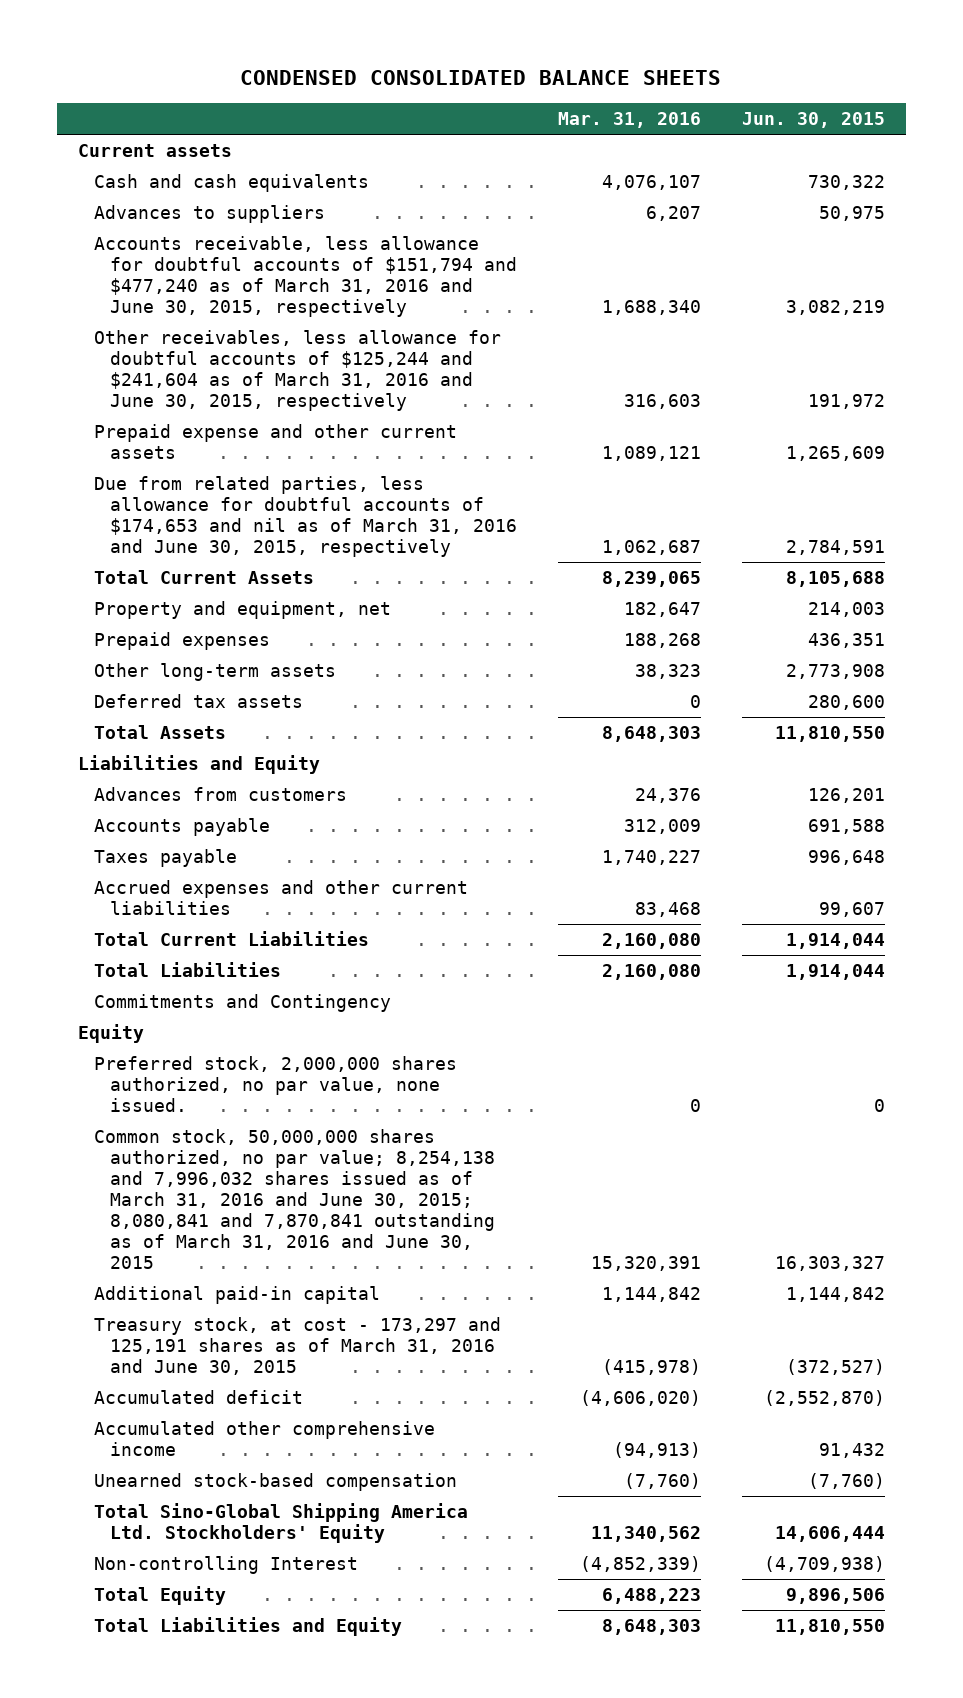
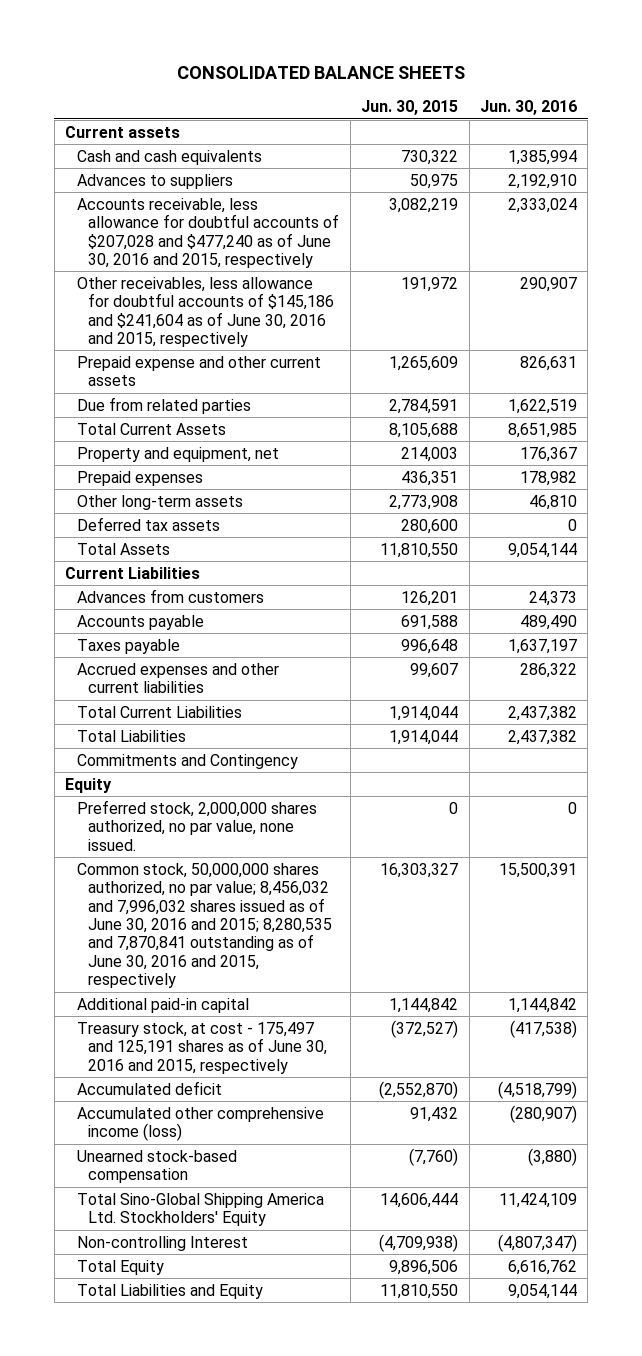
[240,69,722,85] CONDENSED CONSOLIDATED BALANCE SHEETS -> [177,65,466,79] CONSOLIDATED BALANCE SHEETS
[557,111,701,128] Mar. 31, 2016 -> none
none -> [480,100,578,116] Jun. 30, 2016
[93,236,517,317] Accounts receivable, less allowance for doubtful accounts of $151,794 and $477,240 as of March 31, 2016 and June 30, 2015, respectively -> [76,197,340,268] Accounts receivable, less allowance for doubtful accounts of $207,028 and $477,240 as of June 30, 2016 and 2015, respectively
[93,330,501,411] Other receivables, less allowance for doubtful accounts of $125,244 and $241,604 as of March 31, 2016 and June 30, 2015, respectively -> [76,276,335,347] Other receivables, less allowance for doubtful accounts of $145,186 and $241,604 as of June 30, 2016 and 2015, respectively
[93,476,517,557] Due from related parties, less allowance for doubtful accounts of $174,653 and nil as of March 31, 2016 and June 30, 2015, respectively -> [76,396,251,414] Due from related parties
[77,755,320,775] Liabilities and Equity -> [65,566,201,579] Current Liabilities
[93,1129,495,1269] Common stock, 50,000,000 shares authorized, no par value; 8,254,138 and 7,996,032 shares issued as of March 31, 2016 and June 30, 2015; 8,080,841 and 7,870,841 outstanding as of March 31, 2016 and June 30, 2015 -> [76,862,333,989] Common stock, 50,000,000 shares authorized, no par value; 8,456,032 and 7,996,032 shares issued as of June 30, 2016 and 2015; 8,280,535 and 7,870,841 outstanding as of June 30, 2016 and 2015, respectively
[93,1317,501,1376] Treasury stock, at cost - 173,297 and 125,191 shares as of March 31, 2016 and June 30, 2015 -> [76,1021,328,1074] Treasury stock, at cost - 175,497 and 125,191 shares as of June 30, 2016 and 2015, respectively
[93,1421,435,1457] Accumulated other comprehensive income -> [76,1106,324,1142] Accumulated other comprehensive income (loss)

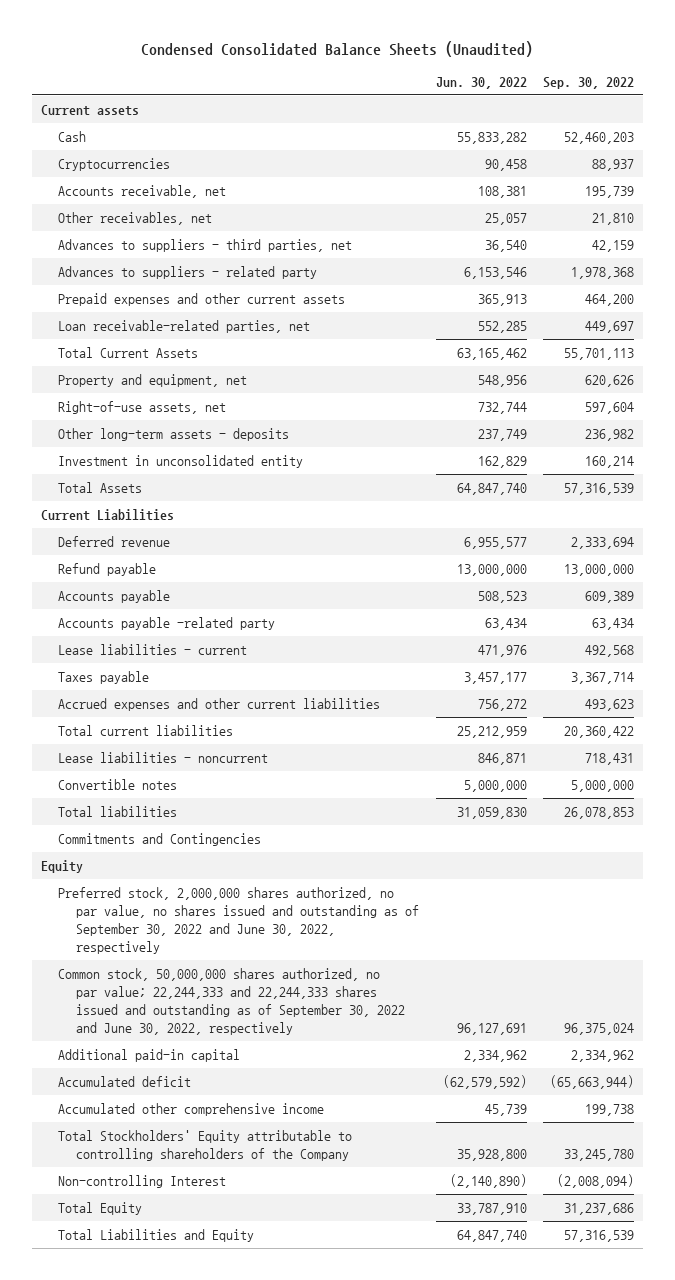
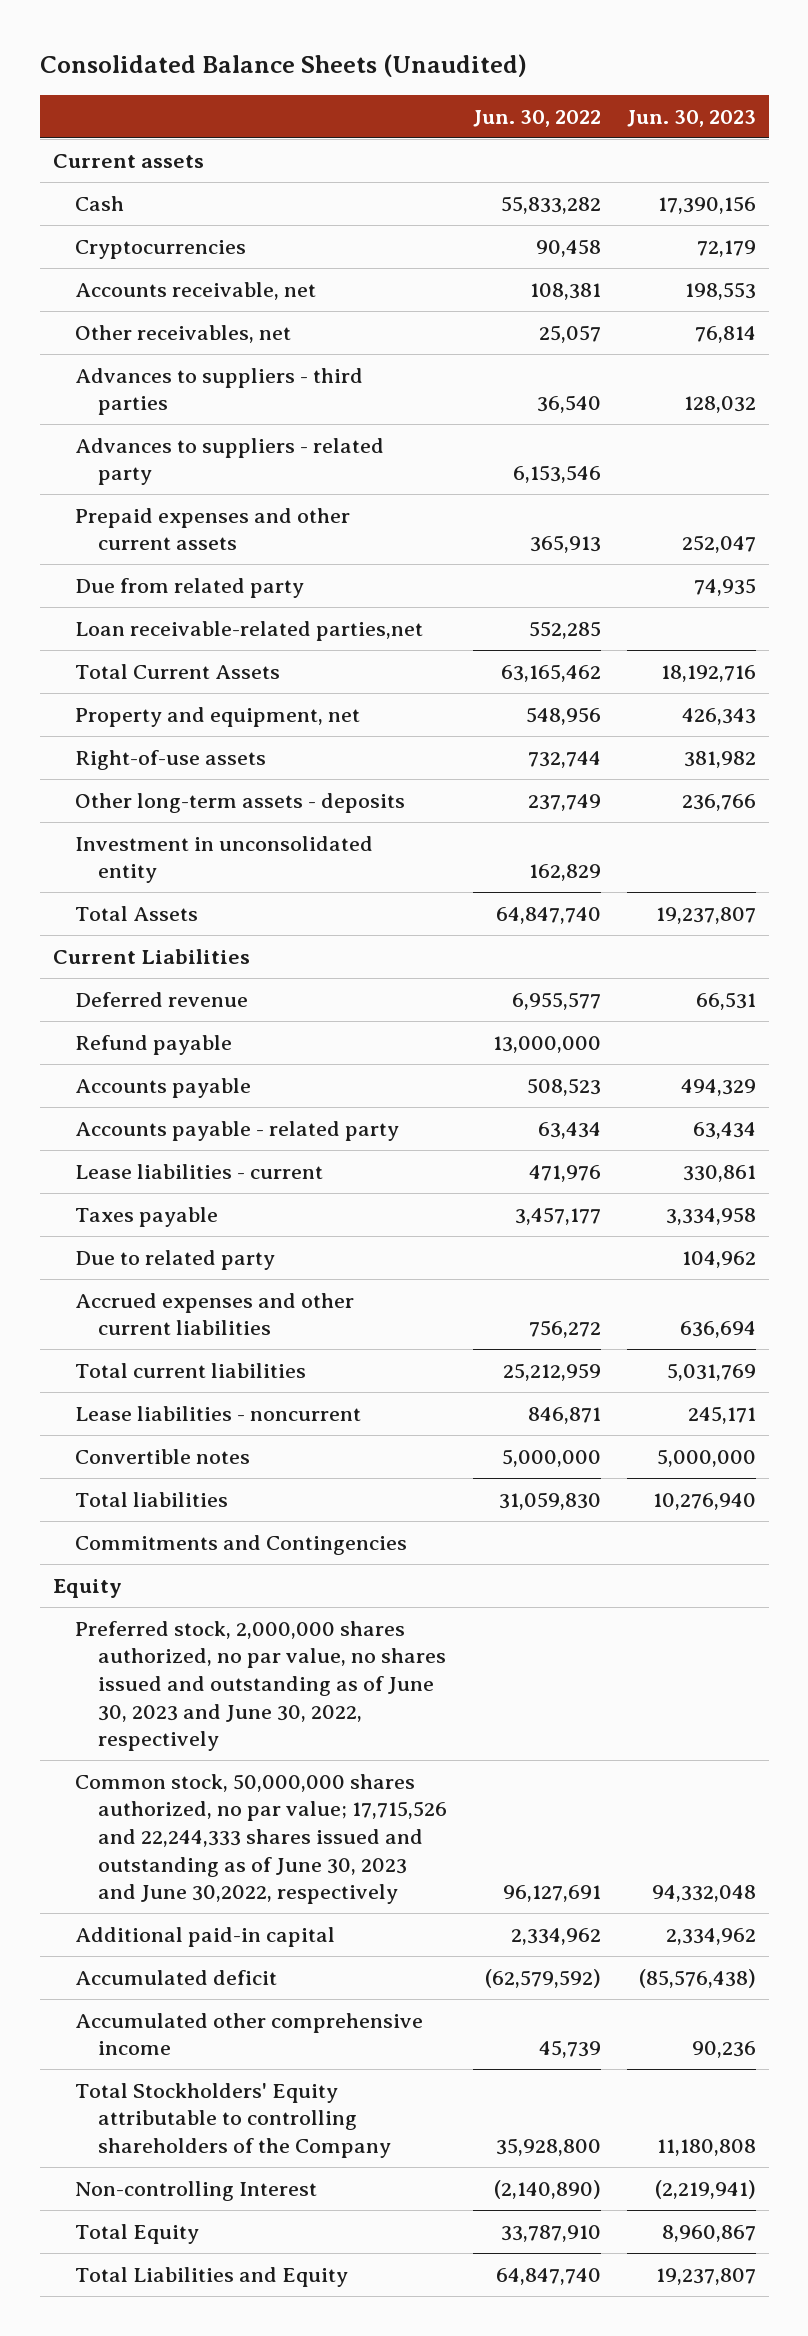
[141,41,534,58] Condensed Consolidated Balance Sheets (Unaudited) -> [39,54,527,78] Consolidated Balance Sheets (Unaudited)
[543,76,635,89] Sep. 30, 2022 -> none
none -> [626,109,756,127] Jun. 30, 2023
[58,238,353,252] Advances to suppliers - third parties, net -> [75,367,364,416] Advances to suppliers - third parties
none -> [75,577,305,598] Due from related party
[58,319,311,333] Loan receivable-related parties, net -> [75,620,424,641] Loan receivable-related parties,net
[58,400,227,414] Right-of-use assets, net -> [75,749,267,770] Right-of-use assets
[58,616,276,630] Accounts payable -related party -> [75,1120,400,1141] Accounts payable - related party
none -> [75,1249,276,1270] Due to related party
[58,886,419,954] Preferred stock, 2,000,000 shares authorized, no par value, no shares issued and outstanding as of September 30, 2022 and June 30, 2022, respectively -> [75,1620,446,1752] Preferred stock, 2,000,000 shares authorized, no par value, no shares issued and outstanding as of June 30, 2023 and June 30, 2022, respectively
[58,967,405,1035] Common stock, 50,000,000 shares authorized, no par value; 22,244,333 and 22,244,333 shares issued and outstanding as of September 30, 2022 and June 30, 2022, respectively -> [75,1773,447,1905] Common stock, 50,000,000 shares authorized, no par value; 17,715,526 and 22,244,333 shares issued and outstanding as of June 30, 2023 and June 30,2022, respectively

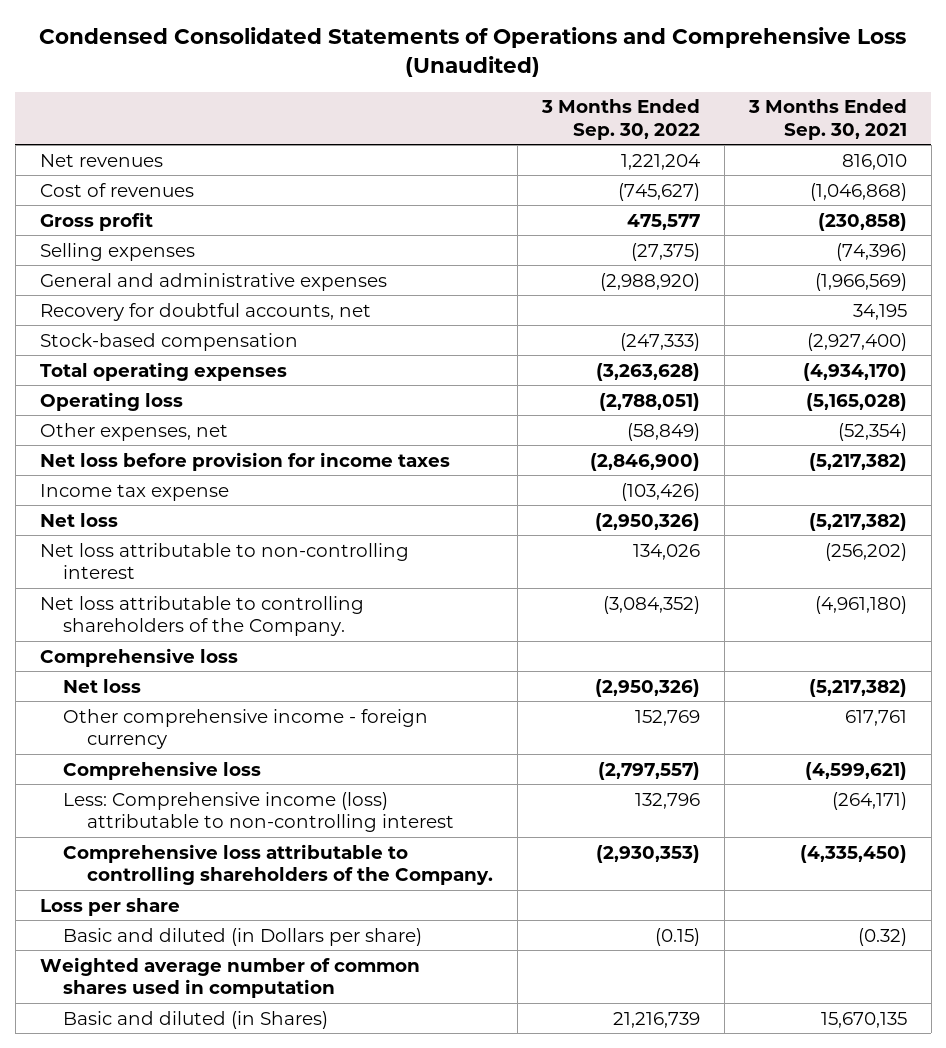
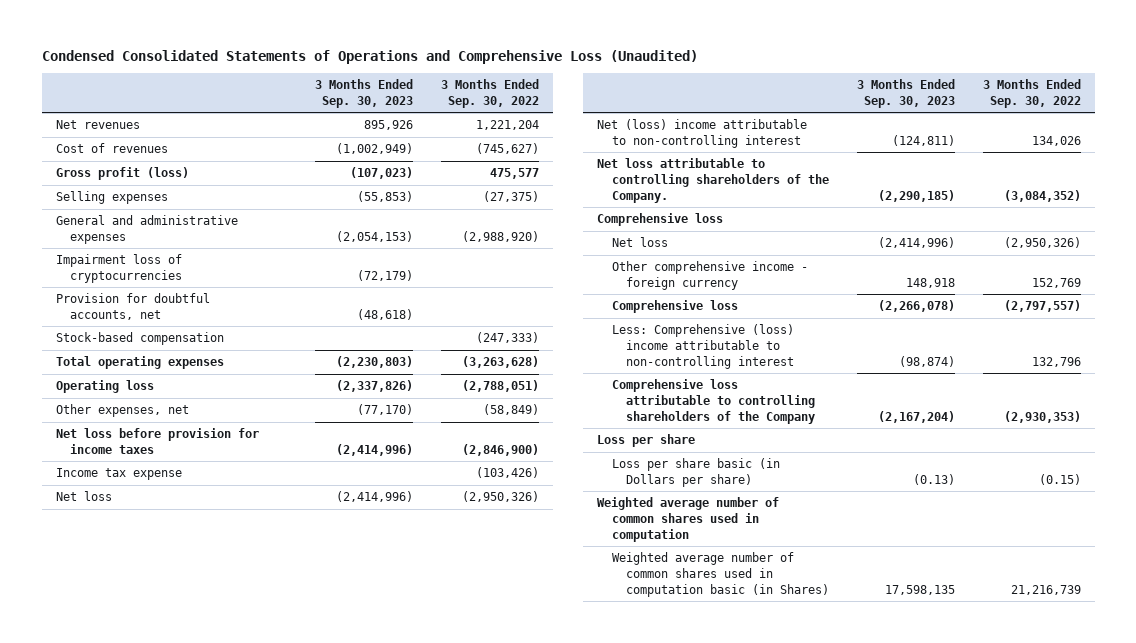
[747,99,907,140] 3 Months Ended Sep. 30, 2021 -> none
none -> [315,79,414,109] 3 Months Ended Sep. 30, 2023
[39,211,153,231] Gross profit -> [55,167,189,181] Gross profit (loss)
none -> [55,254,183,284] Impairment loss of cryptocurrencies
[39,302,371,321] Recovery for doubtful accounts, net -> [55,293,210,321] Provision for doubtful accounts, net
[39,542,409,580] Net loss attributable to non-controlling interest -> [597,119,808,149] Net (loss) income attributable to non-controlling interest
[63,791,454,833] Less: Comprehensive income (loss) attributable to non-controlling interest -> [611,324,795,369] Less: Comprehensive (loss) income attributable to non-controlling interest
[63,843,493,886] Comprehensive loss attributable to controlling shareholders of the Company. -> [611,379,816,424] Comprehensive loss attributable to controlling shareholders of the Company
[63,927,423,946] Basic and diluted (in Dollars per share) -> [611,458,780,488] Loss per share basic (in Dollars per share)
[63,1010,329,1029] Basic and diluted (in Shares) -> [611,552,830,597] Weighted average number of common shares used in computation basic (in Shares)

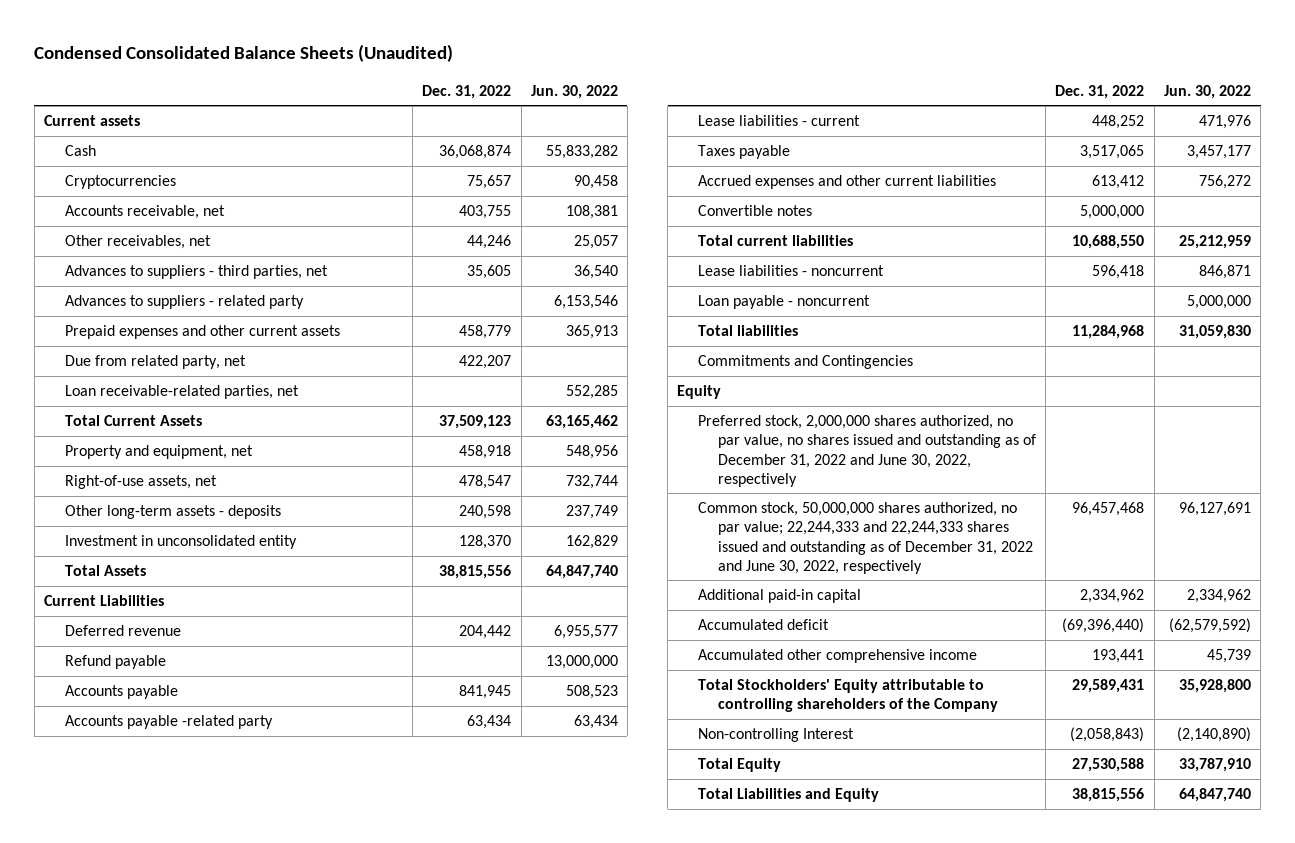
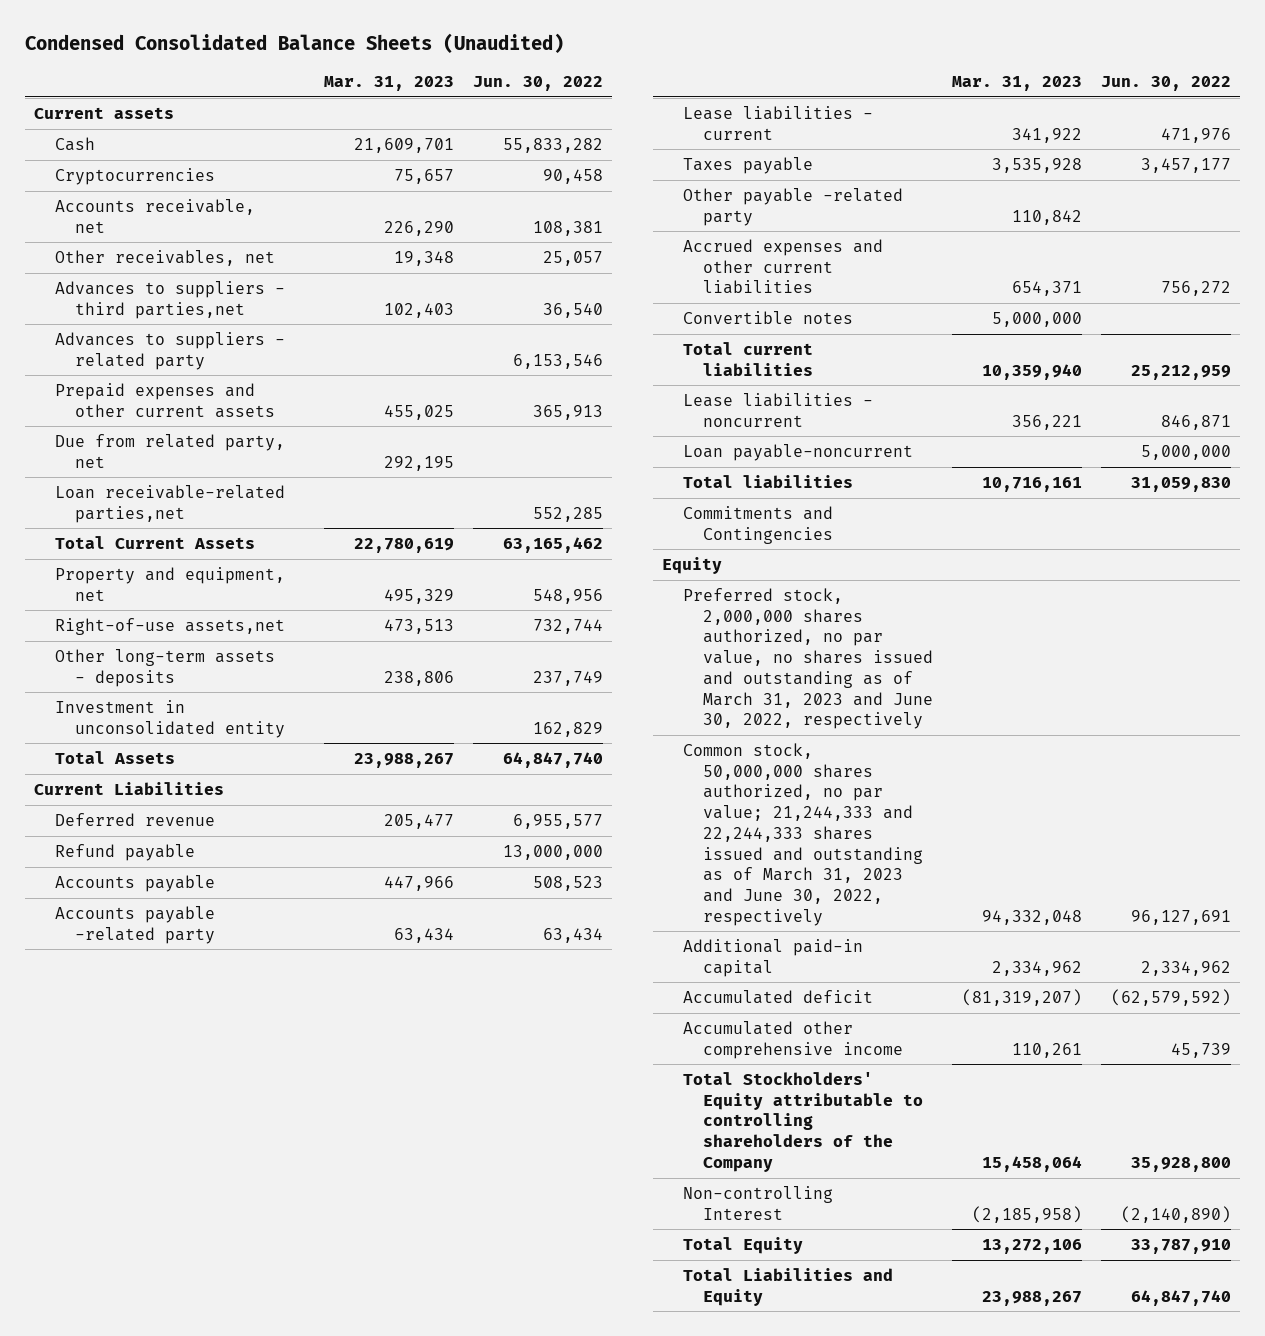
[422,84,512,99] Dec. 31, 2022 -> none
none -> [324,76,455,92] Mar. 31, 2023
[64,265,328,280] Advances to suppliers - third parties, net -> [54,281,285,319] Advances to suppliers - third parties,net
[64,385,299,400] Loan receivable-related parties, net -> [54,485,285,523] Loan receivable-related parties,net
[64,475,217,490] Right-of-use assets, net -> [54,618,285,636] Right-of-use assets,net
none -> [682,188,903,226] Other payable -related party
[697,295,870,310] Loan payable - noncurrent -> [682,444,913,462] Loan payable-noncurrent
[697,415,1037,487] Preferred stock, 2,000,000 shares authorized, no par value, no shares issued and outstanding as of December 31, 2022 and June 30, 2022, respectively -> [682,588,934,730] Preferred stock, 2,000,000 shares authorized, no par value, no shares issued and outstanding as of March 31, 2023 and June 30, 2022, respectively
[697,502,1034,574] Common stock, 50,000,000 shares authorized, no par value; 22,244,333 and 22,244,333 shares issued and outstanding as of December 31, 2022 and June 30, 2022, respectively -> [682,743,924,926] Common stock, 50,000,000 shares authorized, no par value; 21,244,333 and 22,244,333 shares issued and outstanding as of March 31, 2023 and June 30, 2022, respectively

